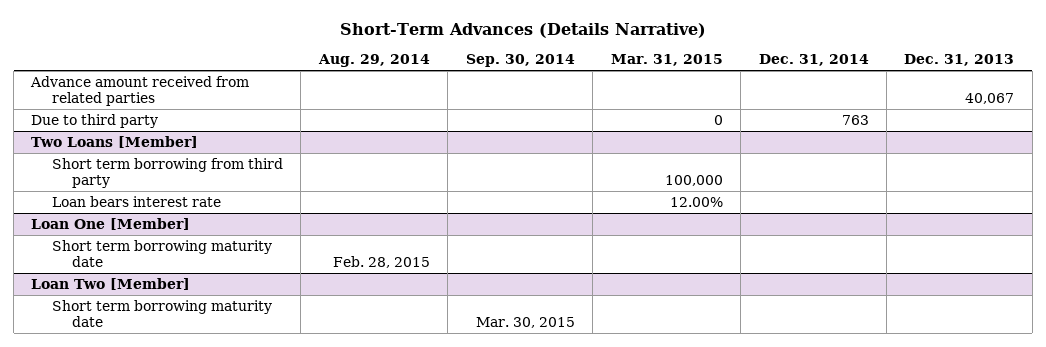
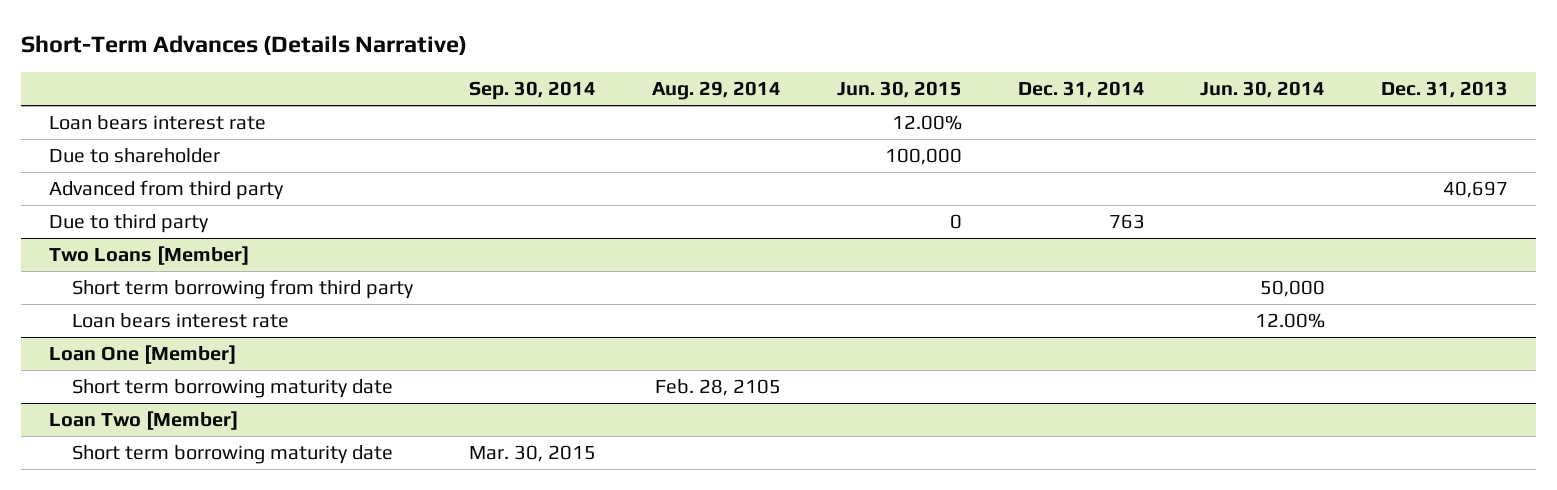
[610,54,723,67] Mar. 31, 2015 -> none
none -> [836,81,962,99] Jun. 30, 2015
none -> [1200,81,1326,99] Jun. 30, 2014
[30,76,250,107] Advance amount received from related parties -> none
none -> [48,114,266,130] Loan bears interest rate
none -> [48,147,220,163] Due to shareholder
none -> [48,179,284,200] Advanced from third party
[332,256,430,269] Feb. 28, 2015 -> [654,378,781,396] Feb. 28, 2105

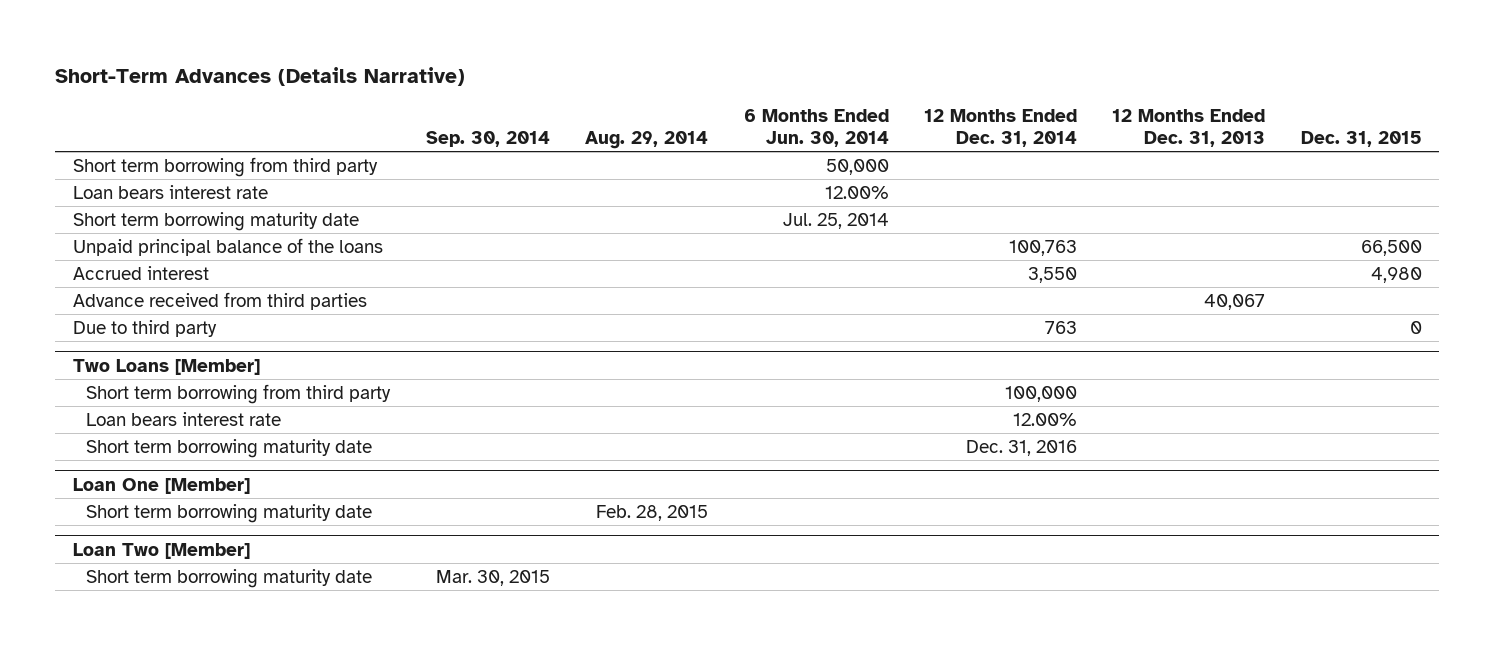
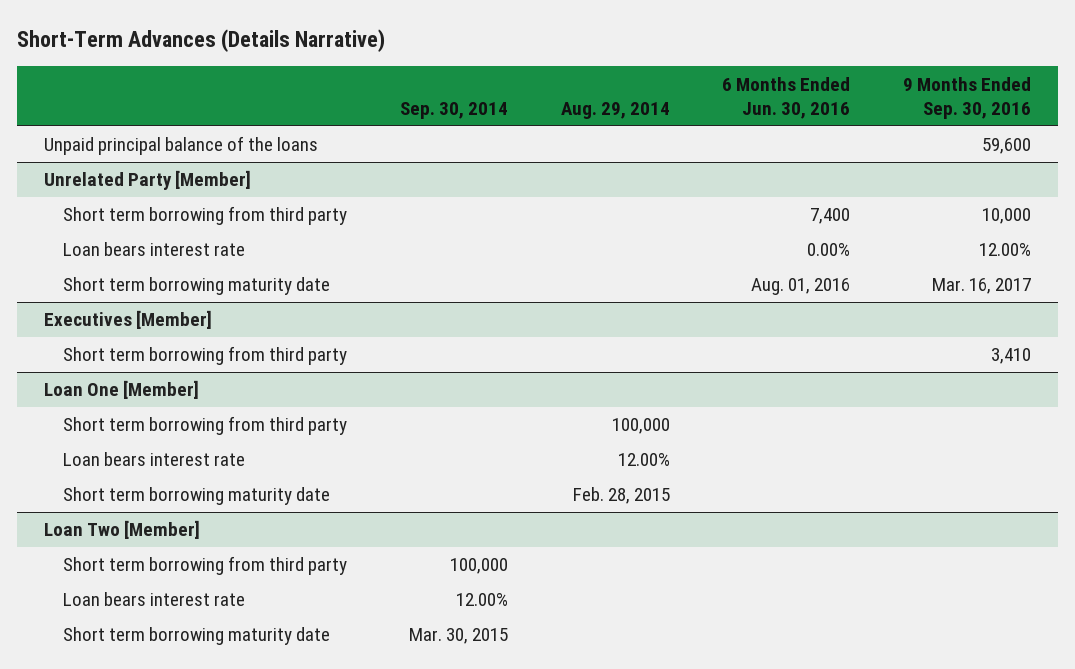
[743,108,889,147] 6 Months Ended Jun. 30, 2014 -> none
[923,108,1077,147] 12 Months Ended Dec. 31, 2014 -> none
[1112,108,1266,147] 12 Months Ended Dec. 31, 2013 -> none
[1300,130,1422,147] Dec. 31, 2015 -> none
none -> [722,76,851,120] 6 Months Ended Jun. 30, 2016
none -> [903,76,1032,120] 9 Months Ended Sep. 30, 2016
[72,156,378,177] Short term borrowing from third party -> none
[72,184,268,199] Loan bears interest rate -> none
[72,211,359,231] Short term borrowing maturity date -> none
[72,265,209,280] Accrued interest -> none
[72,291,367,310] Advance received from third parties -> none
[72,319,217,337] Due to third party -> none
[72,358,260,375] Two Loans [Member] -> none
[86,383,392,404] Short term borrowing from third party -> none
[86,411,282,426] Loan bears interest rate -> none
[86,438,373,458] Short term borrowing maturity date -> none
none -> [43,170,251,191] Unrelated Party [Member]
none -> [63,206,348,226] Short term borrowing from third party
none -> [63,242,246,257] Loan bears interest rate
none -> [63,277,331,296] Short term borrowing maturity date
none -> [43,310,212,330] Executives [Member]
none -> [63,346,348,366] Short term borrowing from third party
none -> [63,416,348,436] Short term borrowing from third party
none -> [63,452,246,467] Loan bears interest rate
none -> [63,556,348,576] Short term borrowing from third party
none -> [63,592,246,607] Loan bears interest rate

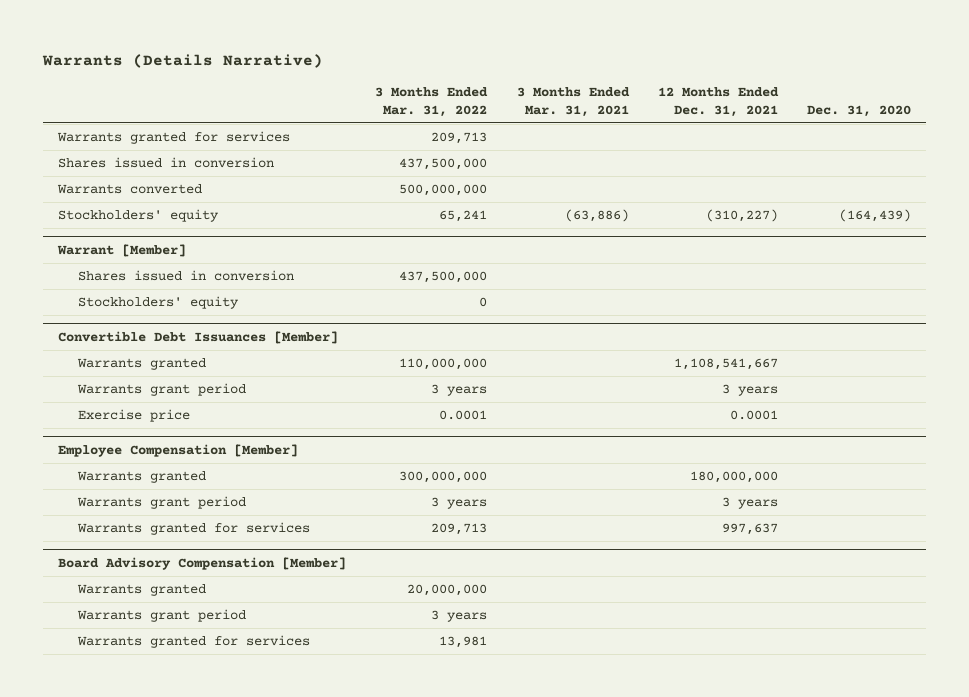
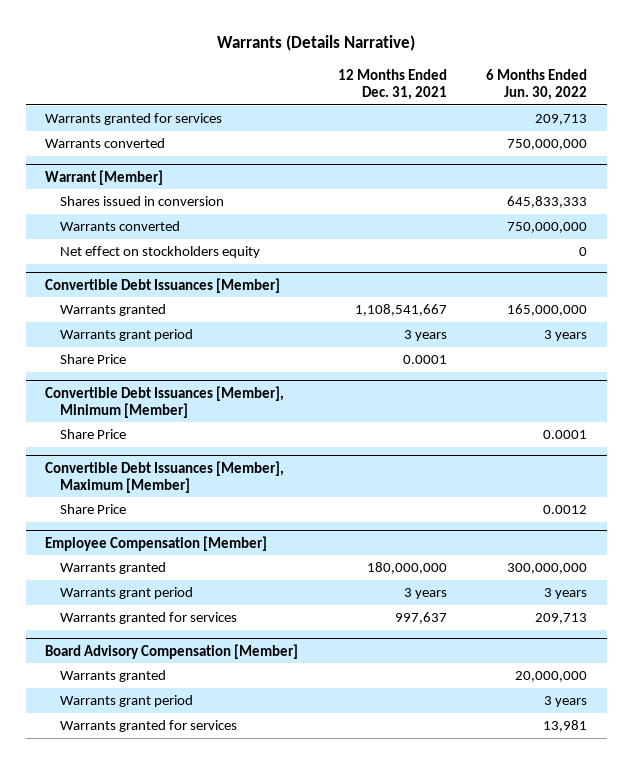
[375,86,489,117] 3 Months Ended Mar. 31, 2022 -> none
[516,86,630,117] 3 Months Ended Mar. 31, 2021 -> none
[807,104,912,117] Dec. 31, 2020 -> none
none -> [486,68,588,101] 6 Months Ended Jun. 30, 2022
[57,157,274,169] Shares issued in conversion -> none
[57,209,219,223] Stockholders' equity -> none
[77,296,239,310] Stockholders' equity -> none
none -> [60,221,181,232] Warrants converted
none -> [60,246,261,259] Net effect on stockholders equity
[77,409,190,423] Exercise price -> [60,354,127,365] Share Price
none -> [45,385,285,418] Convertible Debt Issuances [Member], Minimum [Member]
none -> [60,429,127,440] Share Price
none -> [45,460,285,493] Convertible Debt Issuances [Member], Maximum [Member]
none -> [60,504,127,515] Share Price

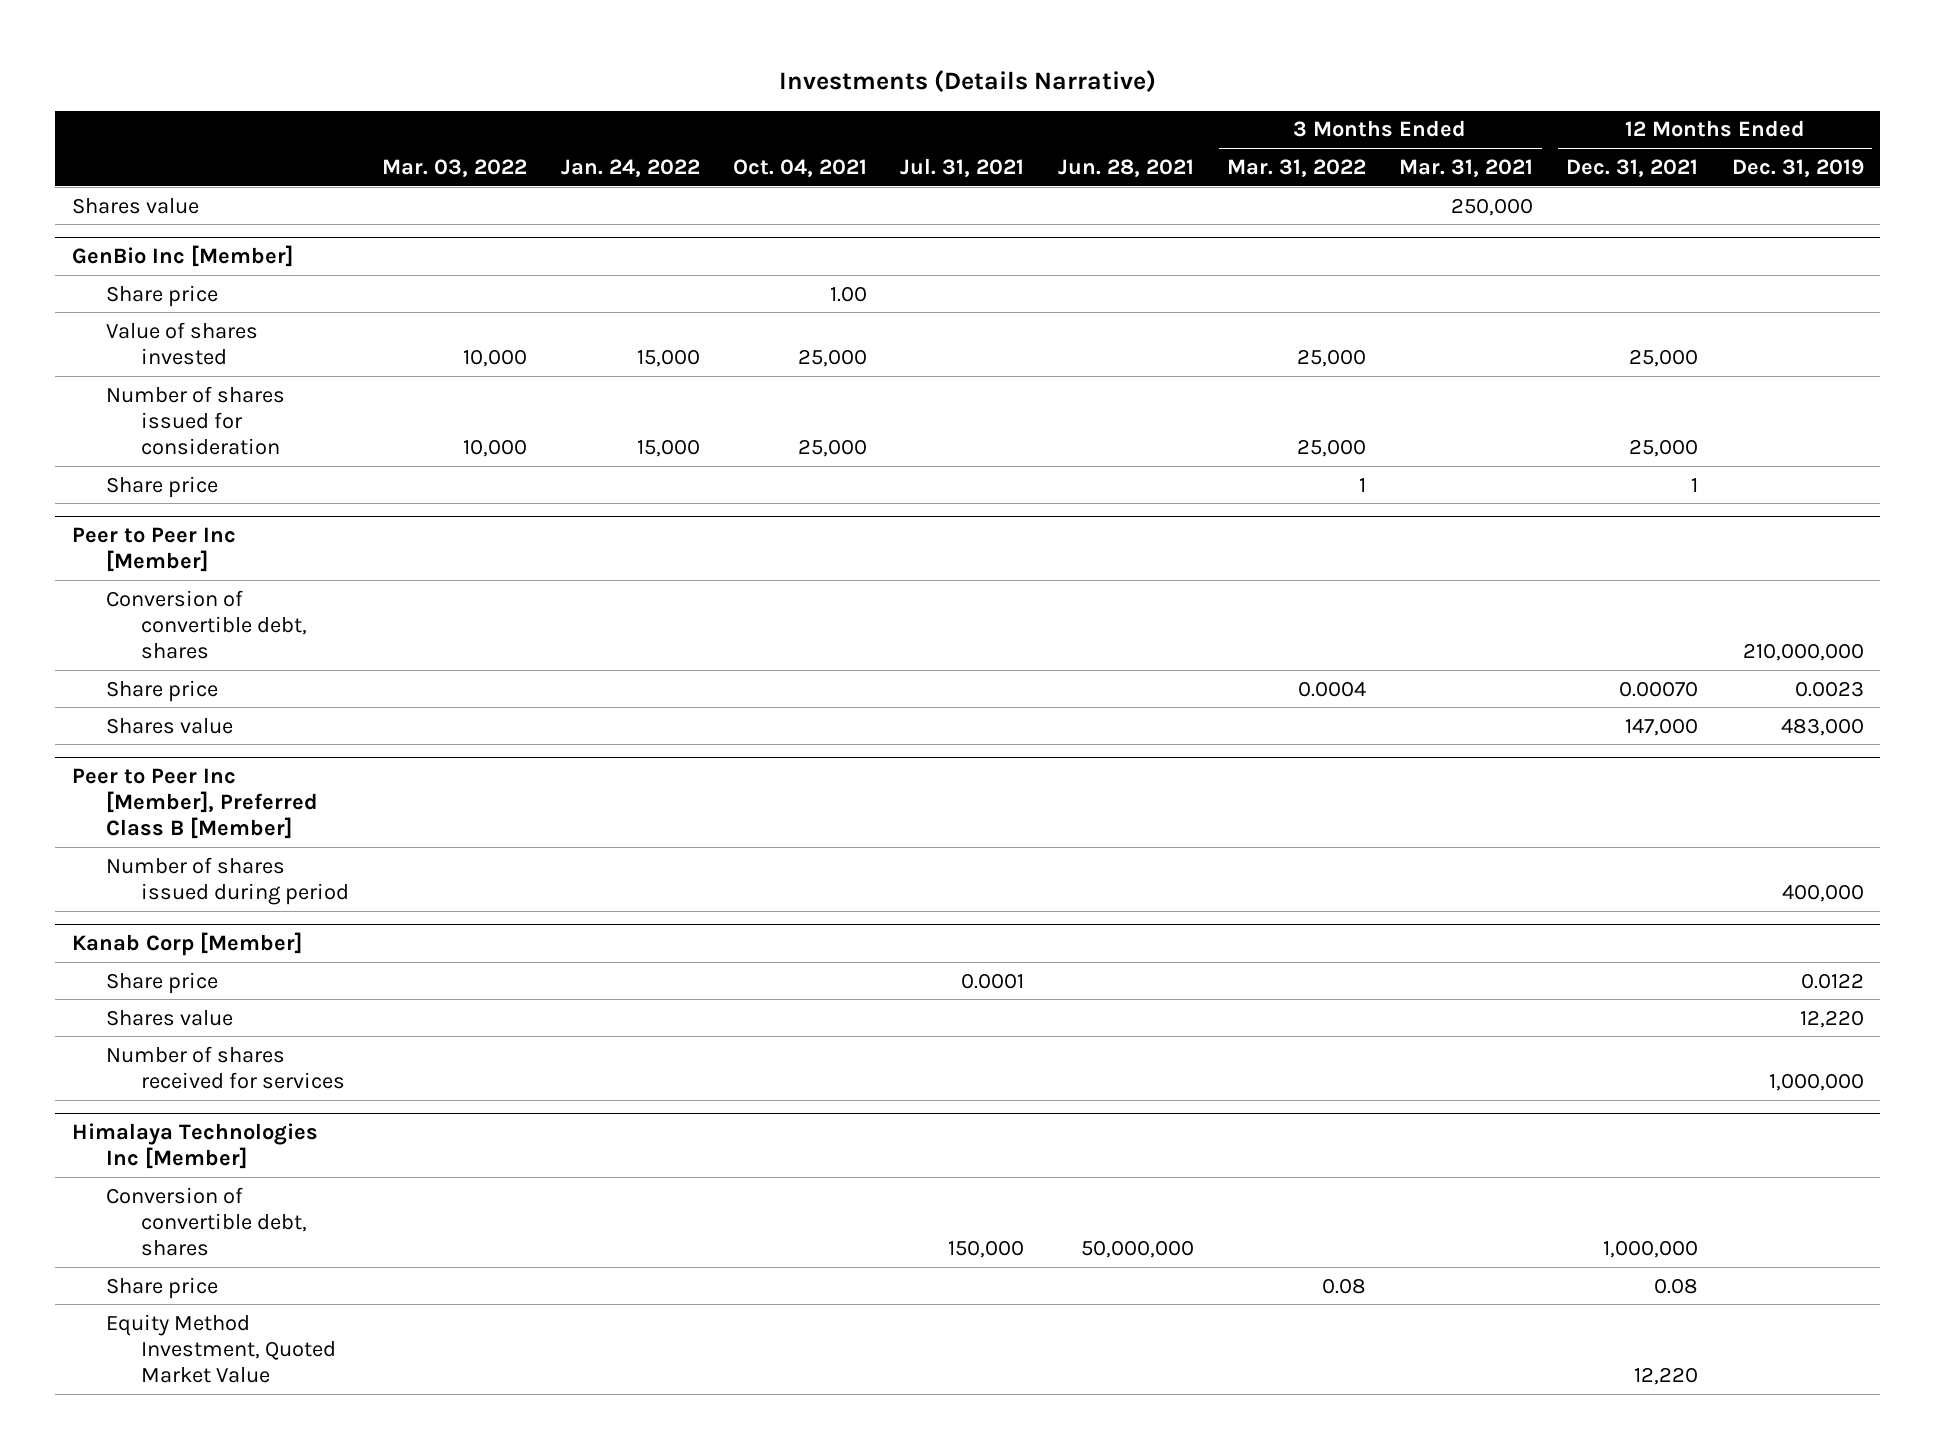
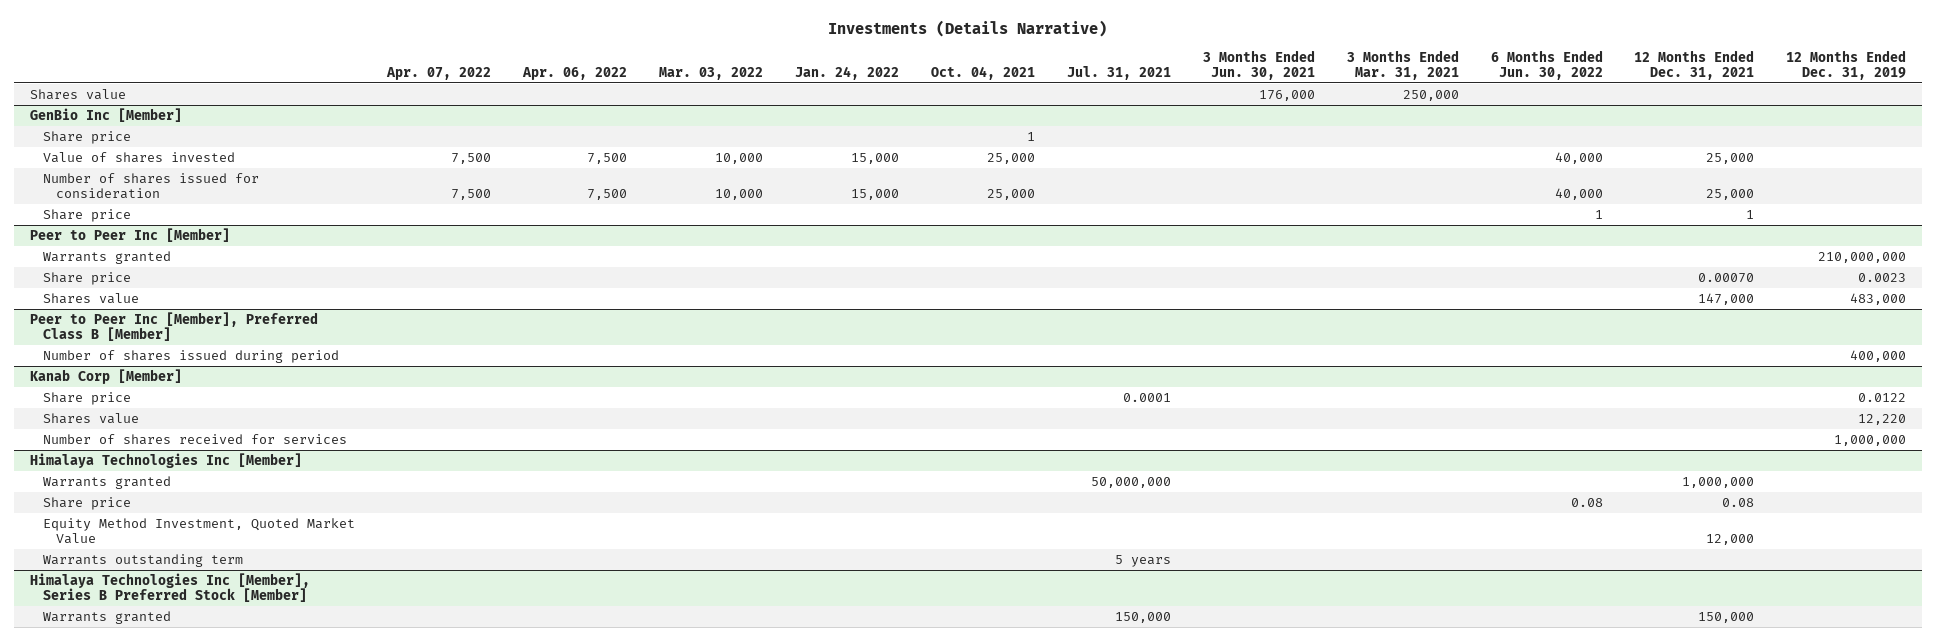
[1057,158,1194,177] Jun. 28, 2021 -> none
[1226,158,1366,177] Mar. 31, 2022 -> none
none -> [386,66,492,80] Apr. 07, 2022
none -> [521,66,627,80] Apr. 06, 2022
none -> [1202,49,1315,80] 3 Months Ended Jun. 30, 2021
none -> [1490,49,1603,80] 6 Months Ended Jun. 30, 2022
[829,285,867,302] 1.00 -> [1026,132,1035,142] 1
[106,589,308,659] Conversion of convertible debt, shares -> [43,251,172,265] Warrants granted
[106,1186,308,1256] Conversion of convertible debt, shares -> none
none -> [43,476,172,490] Warrants granted
[1634,1366,1699,1385] 12,220 -> [1706,534,1755,546] 12,000
none -> [43,554,244,568] Warrants outstanding term
none -> [29,573,310,603] Himalaya Technologies Inc [Member], Series B Preferred Stock [Member]
none -> [43,611,172,625] Warrants granted

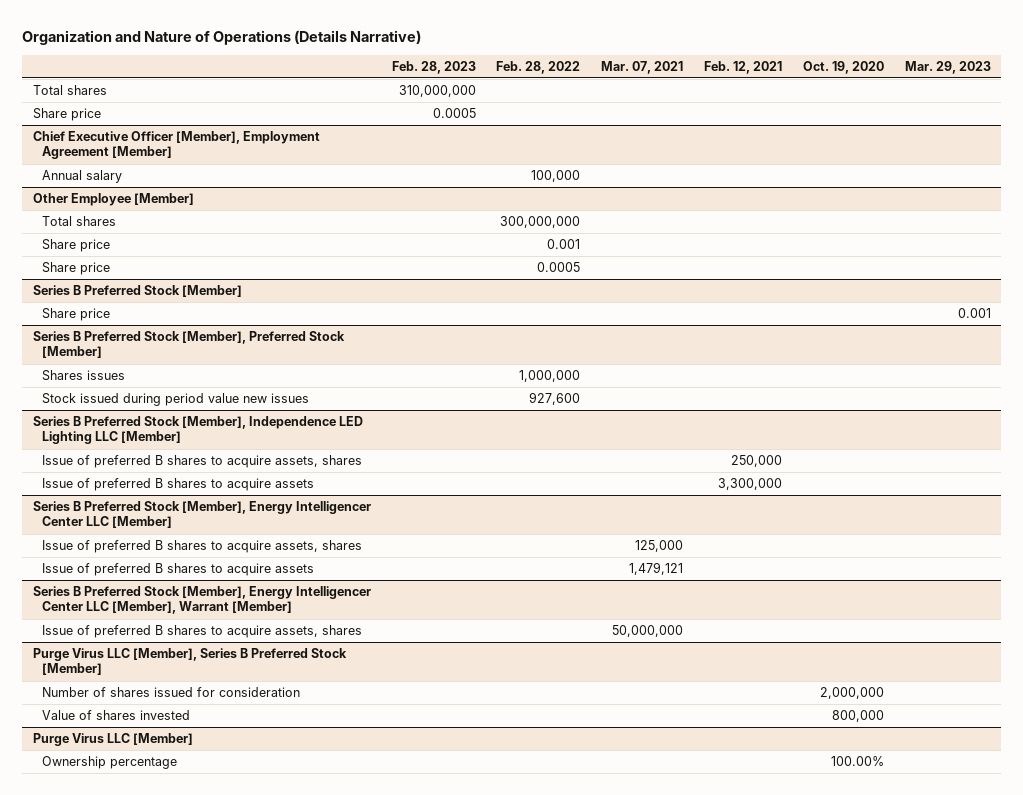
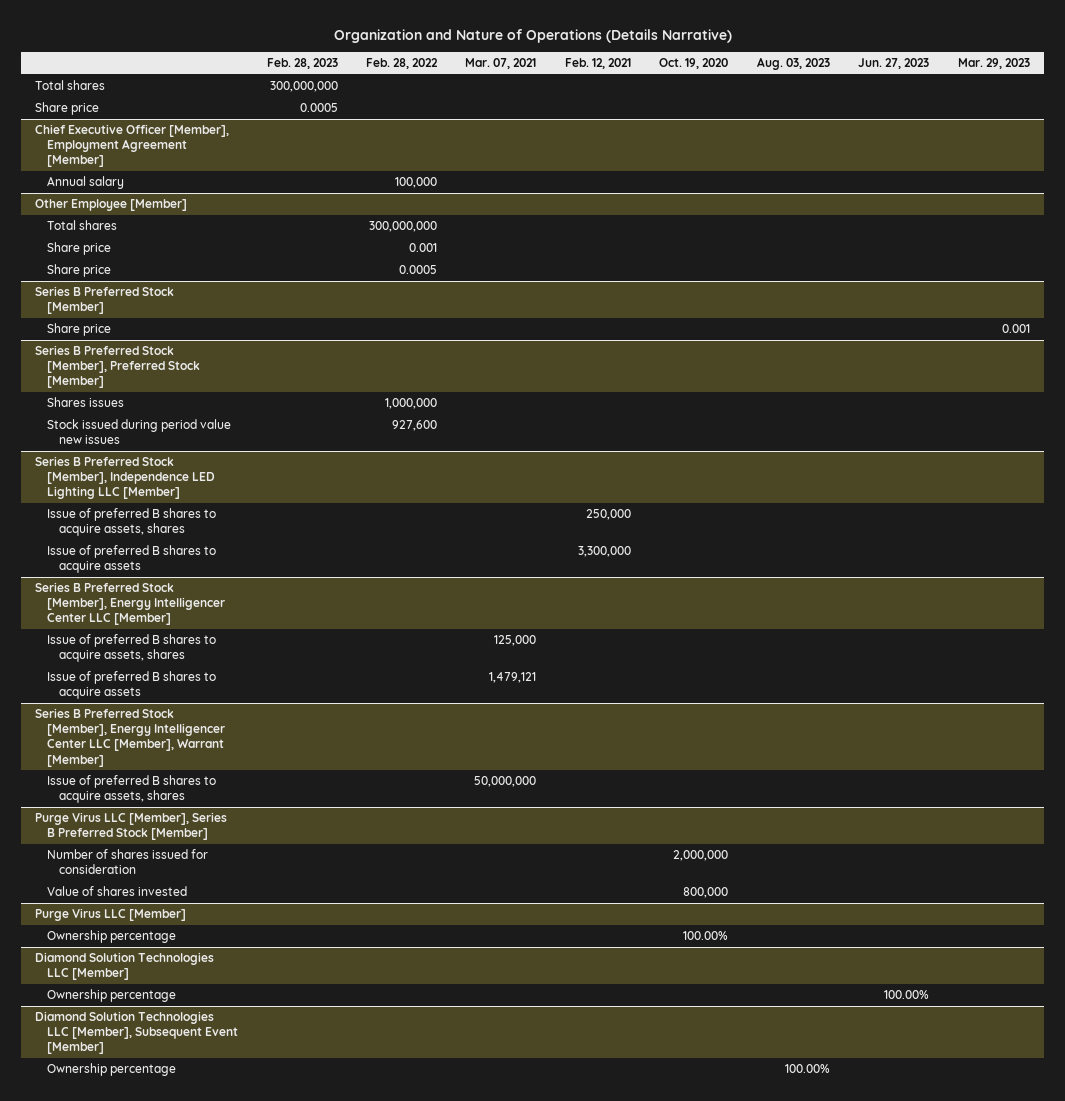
none -> [756,57,830,71] Aug. 03, 2023
none -> [858,58,930,70] Jun. 27, 2023
[398,85,476,98] 310,000,000 -> [269,81,338,93] 300,000,000
none -> [35,952,215,981] Diamond Solution Technologies LLC [Member]
none -> [47,989,177,1003] Ownership percentage
none -> [35,1011,239,1055] Diamond Solution Technologies LLC [Member], Subsequent Event [Member]
none -> [47,1063,177,1077] Ownership percentage

